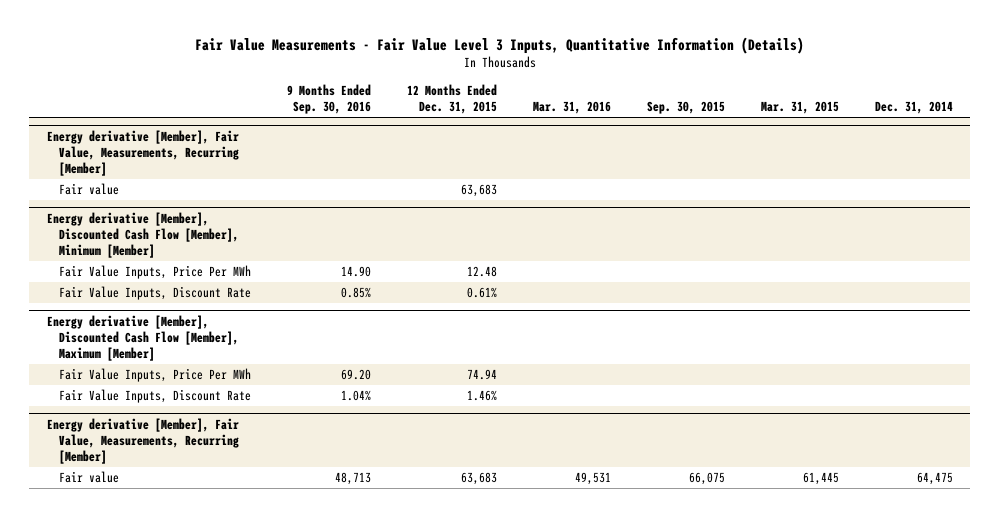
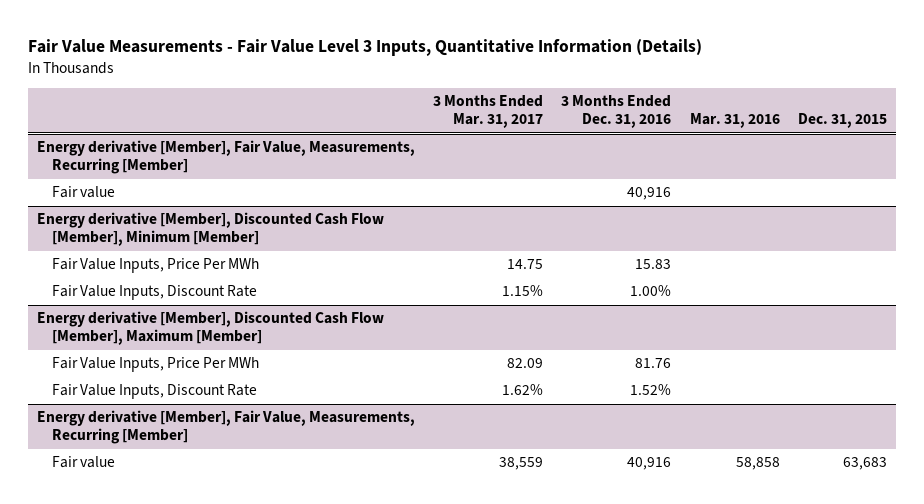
[287,84,372,114] 9 Months Ended Sep. 30, 2016 -> none
[407,84,498,114] 12 Months Ended Dec. 31, 2015 -> none
[646,100,725,114] Sep. 30, 2015 -> none
[760,100,839,114] Mar. 31, 2015 -> none
[874,100,953,114] Dec. 31, 2014 -> none
none -> [433,95,544,129] 3 Months Ended Mar. 31, 2017
none -> [561,95,672,129] 3 Months Ended Dec. 31, 2016
none -> [797,113,887,129] Dec. 31, 2015
[574,472,611,486] 49,531 -> [735,457,780,471] 58,858

